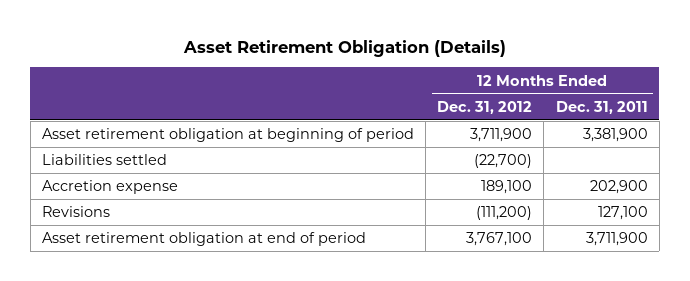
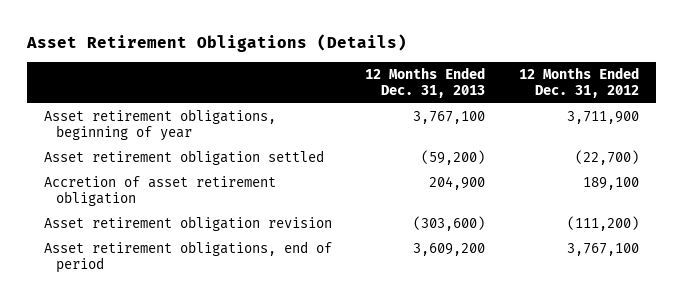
[182,39,506,57] Asset Retirement Obligation (Details) -> [26,34,408,53] Asset Retirement Obligations (Details)
[555,100,648,114] Dec. 31, 2011 -> none
none -> [365,66,486,99] 12 Months Ended Dec. 31, 2013
[42,128,415,143] Asset retirement obligation at beginning of period -> [43,109,276,142] Asset retirement obligations, beginning of year
[42,154,168,166] Liabilities settled -> [43,150,324,166] Asset retirement obligation settled
[42,180,179,195] Accretion expense -> [43,176,276,207] Accretion of asset retirement obligation
[42,206,111,218] Revisions -> [43,216,332,232] Asset retirement obligation revision
[42,232,367,247] Asset retirement obligation at end of period -> [43,241,332,274] Asset retirement obligations, end of period

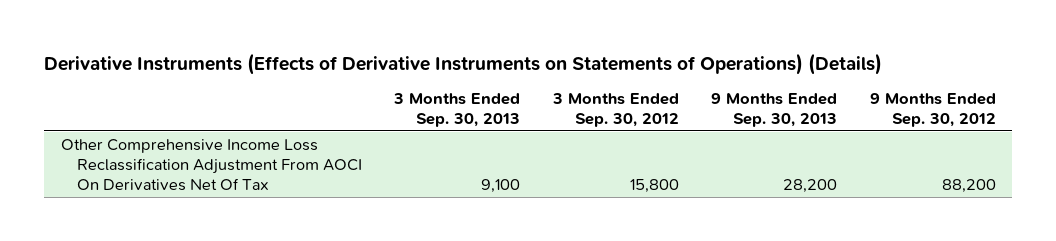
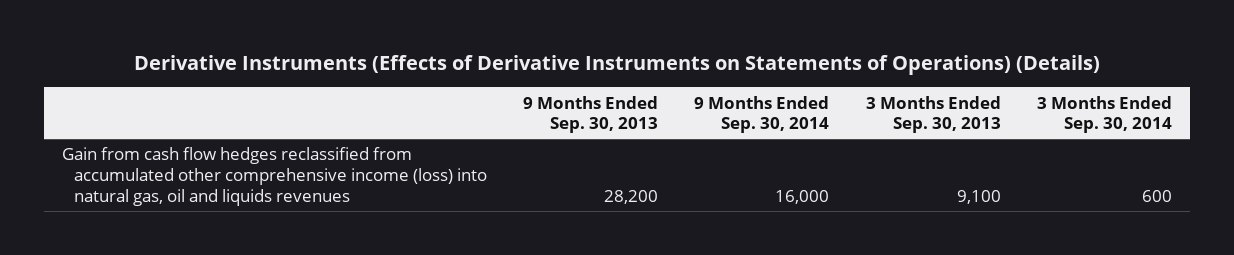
[551,93,679,128] 3 Months Ended Sep. 30, 2012 -> none
[869,93,996,128] 9 Months Ended Sep. 30, 2012 -> none
none -> [694,95,830,134] 9 Months Ended Sep. 30, 2014
none -> [1036,95,1172,134] 3 Months Ended Sep. 30, 2014
[60,138,363,192] Other Comprehensive Income Loss Reclassification Adjustment From AOCI On Derivatives Net Of Tax -> [61,147,487,206] Gain from cash flow hedges reclassified from accumulated other comprehensive income (loss) into natural gas, oil and liquids revenues

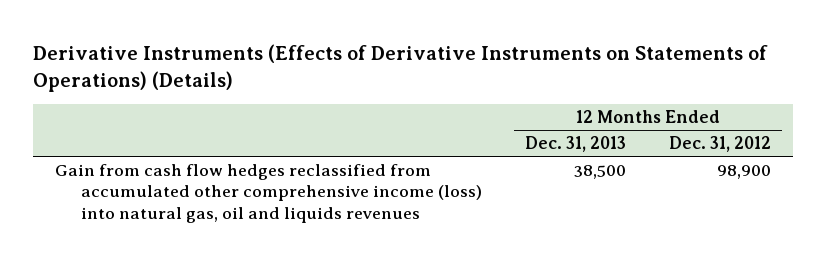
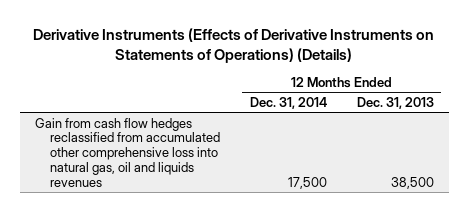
[669,136,772,153] Dec. 31, 2012 -> none
none -> [249,97,327,110] Dec. 31, 2014
[54,164,482,223] Gain from cash flow hedges reclassified from accumulated other comprehensive income (loss) into natural gas, oil and liquids revenues -> [35,117,220,188] Gain from cash flow hedges reclassified from accumulated other comprehensive loss into natural gas, oil and liquids revenues

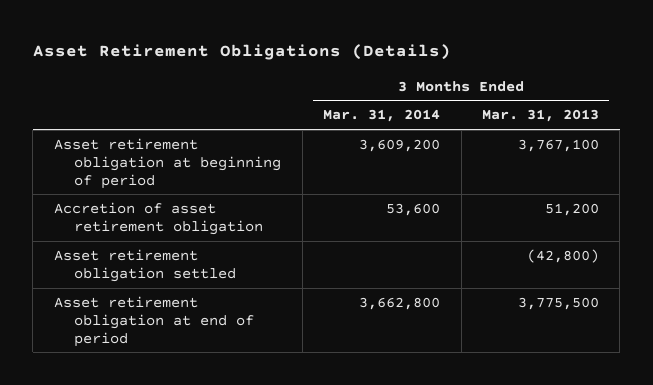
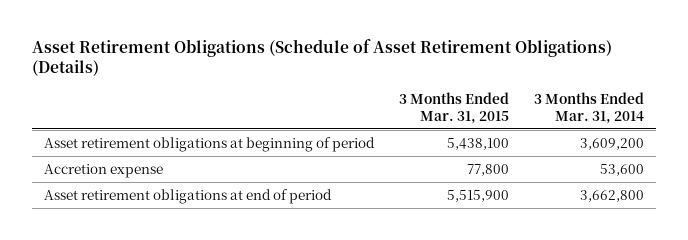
[32,44,451,61] Asset Retirement Obligations (Details) -> [31,38,612,77] Asset Retirement Obligations (Schedule of Asset Retirement Obligations) (Details)
[482,109,600,123] Mar. 31, 2013 -> none
none -> [399,92,510,124] 3 Months Ended Mar. 31, 2015
[53,248,237,282] Asset retirement obligation settled -> none
[53,137,282,189] Asset retirement obligation at beginning of period -> [44,136,376,152] Asset retirement obligations at beginning of period
[53,201,264,235] Accretion of asset retirement obligation -> [44,163,164,178] Accretion expense
[53,295,255,347] Asset retirement obligation at end of period -> [44,188,333,204] Asset retirement obligations at end of period

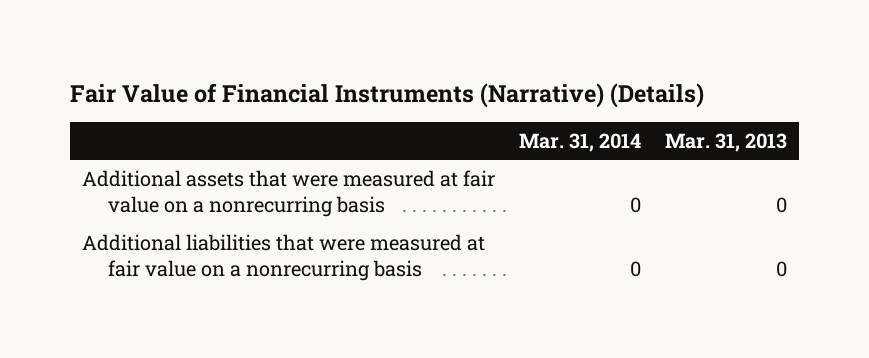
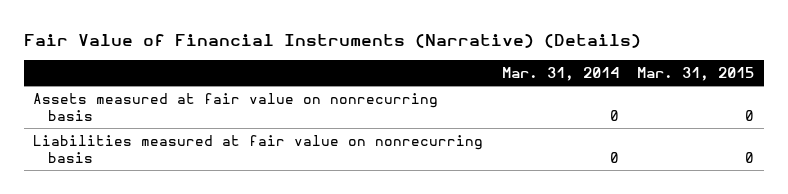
[664,133,787,153] Mar. 31, 2013 -> none
none -> [637,67,755,82] Mar. 31, 2015
[82,169,496,218] Additional assets that were measured at fair value on a nonrecurring basis -> [33,93,439,121] Assets measured at fair value on nonrecurring basis
[82,233,486,282] Additional liabilities that were measured at fair value on a nonrecurring basis -> [33,135,484,163] Liabilities measured at fair value on nonrecurring basis

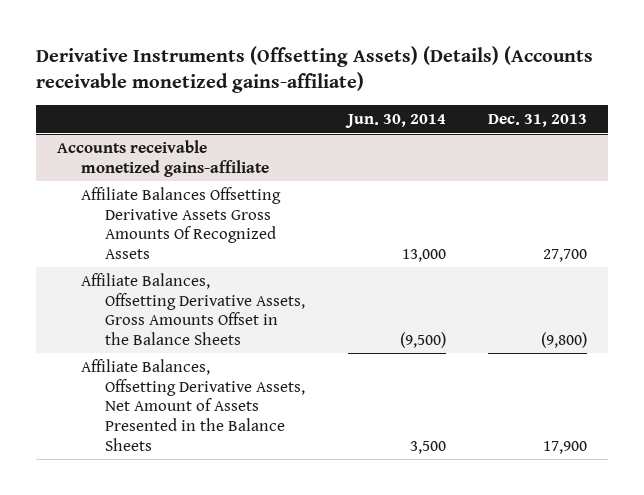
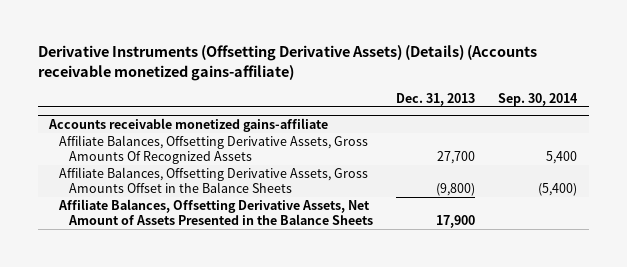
[35,45,593,94] Derivative Instruments (Offsetting Assets) (Details) (Accounts receivable monetized gains-affiliate) -> [37,45,537,81] Derivative Instruments (Offsetting Derivative Assets) (Details) (Accounts receivable monetized gains-affiliate)
[344,114,446,129] Jun. 30, 2014 -> none
none -> [498,92,579,106] Sep. 30, 2014
[81,187,282,259] Affiliate Balances Offsetting Derivative Assets Gross Amounts Of Recognized Assets -> [59,135,369,164] Affiliate Balances, Offsetting Derivative Assets, Gross Amounts Of Recognized Assets

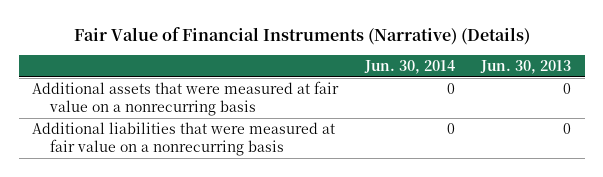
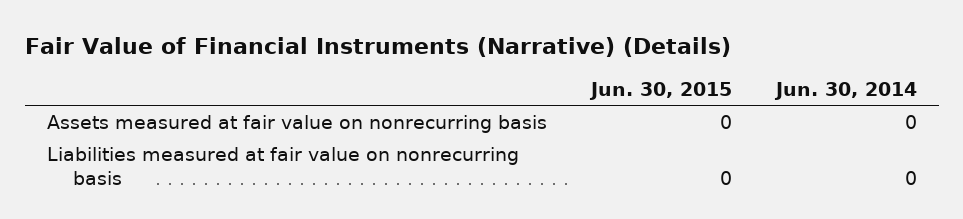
[480,59,572,74] Jun. 30, 2013 -> none
none -> [588,82,732,101] Jun. 30, 2015
[31,81,339,117] Additional assets that were measured at fair value on a nonrecurring basis -> [46,114,547,133] Assets measured at fair value on nonrecurring basis
[31,122,335,157] Additional liabilities that were measured at fair value on a nonrecurring basis -> [46,146,519,185] Liabilities measured at fair value on nonrecurring basis

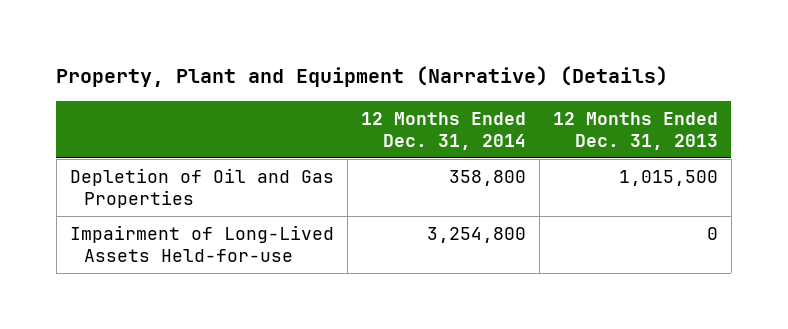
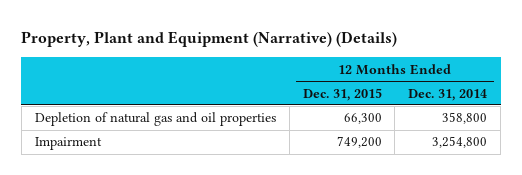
[552,111,718,150] 12 Months Ended Dec. 31, 2013 -> none
none -> [302,87,382,101] Dec. 31, 2015
[69,167,334,208] Depletion of Oil and Gas Properties -> [34,112,276,127] Depletion of natural gas and oil properties
[69,224,334,262] Impairment of Long-Lived Assets Held-for-use -> [34,137,102,151] Impairment

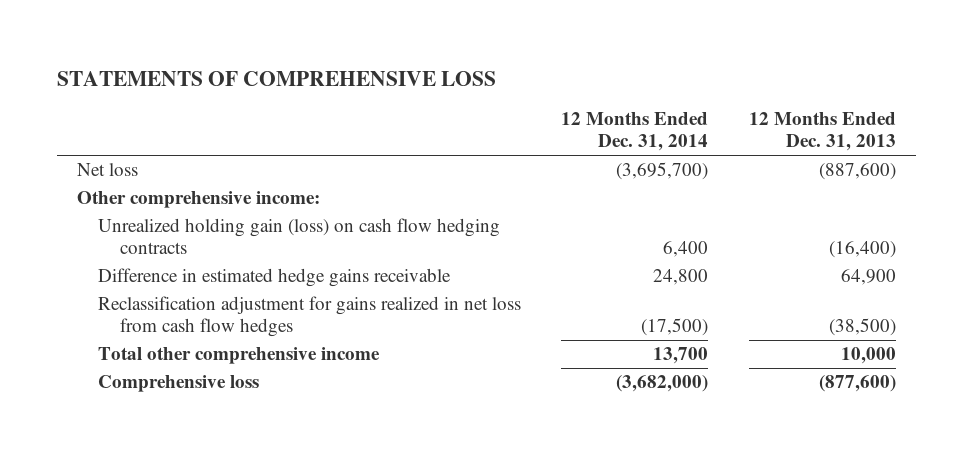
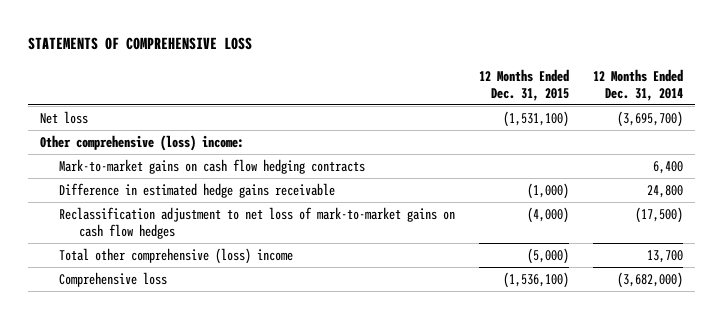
[748,112,896,152] 12 Months Ended Dec. 31, 2013 -> none
none -> [479,68,570,101] 12 Months Ended Dec. 31, 2015
[77,191,321,209] Other comprehensive income: -> [39,135,244,152] Other comprehensive (loss) income:
[98,218,501,255] Unrealized holding gain (loss) on cash flow hedging contracts -> [59,159,366,175] Mark-to-market gains on cash flow hedging contracts
[98,296,522,338] Reclassification adjustment for gains realized in net loss from cash flow hedges -> [59,207,456,240] Reclassification adjustment to net loss of mark-to-market gains on cash flow hedges
[98,347,381,365] Total other comprehensive income -> [59,248,294,265] Total other comprehensive (loss) income

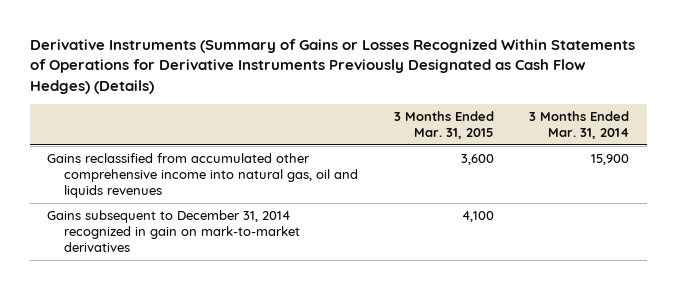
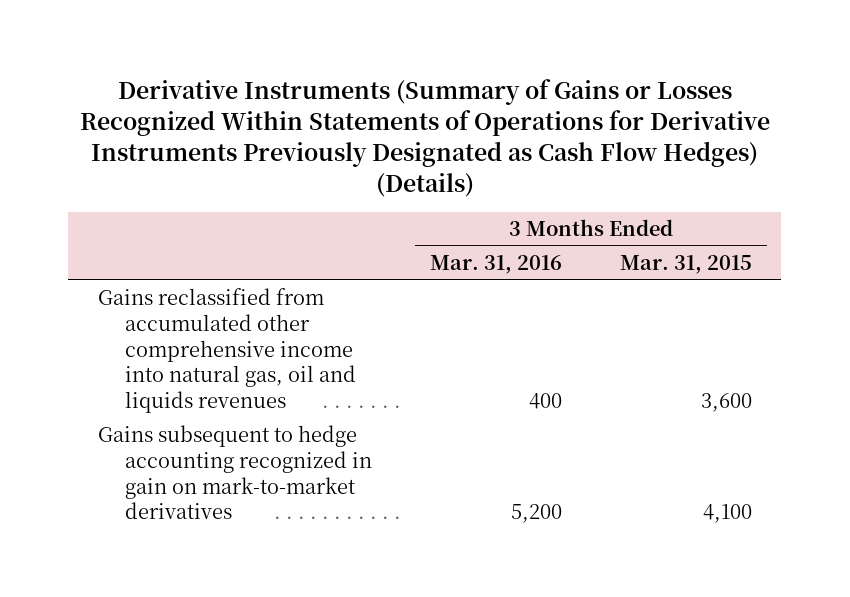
[528,111,629,139] 3 Months Ended Mar. 31, 2014 -> none
none -> [429,255,562,275] Mar. 31, 2016
[47,210,301,252] Gains subsequent to December 31, 2014 recognized in gain on mark-to-market derivatives -> [97,425,372,520] Gains subsequent to hedge accounting recognized in gain on mark-to-market derivatives

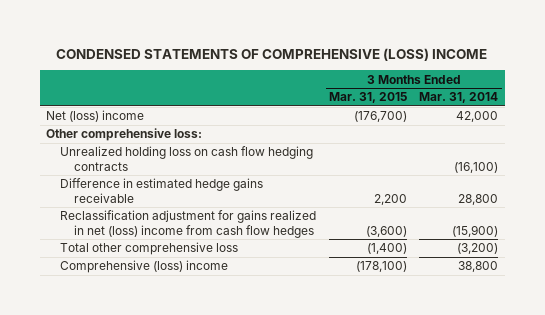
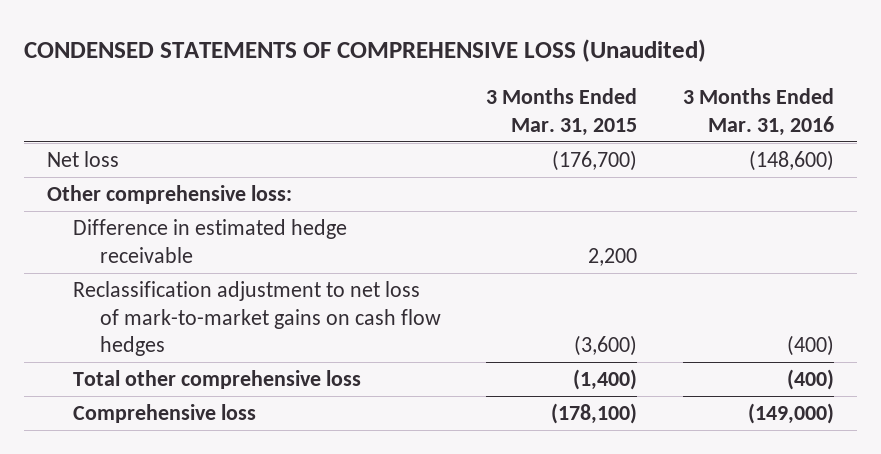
[56,47,488,61] CONDENSED STATEMENTS OF COMPREHENSIVE (LOSS) INCOME -> [23,38,706,62] CONDENSED STATEMENTS OF COMPREHENSIVE LOSS (Unaudited)
[419,92,499,104] Mar. 31, 2014 -> none
none -> [682,88,834,136] 3 Months Ended Mar. 31, 2016
[46,110,145,123] Net (loss) income -> [46,151,119,168] Net loss
[60,146,314,171] Unrealized holding loss on cash flow hedging contracts -> none
[60,178,264,203] Difference in estimated hedge gains receivable -> [73,219,348,263] Difference in estimated hedge receivable
[60,210,317,238] Reclassification adjustment for gains realized in net (loss) income from cash flow hedges -> [73,281,441,356] Reclassification adjustment to net loss of mark-to-market gains on cash flow hedges
[60,260,229,274] Comprehensive (loss) income -> [73,404,257,424] Comprehensive loss

